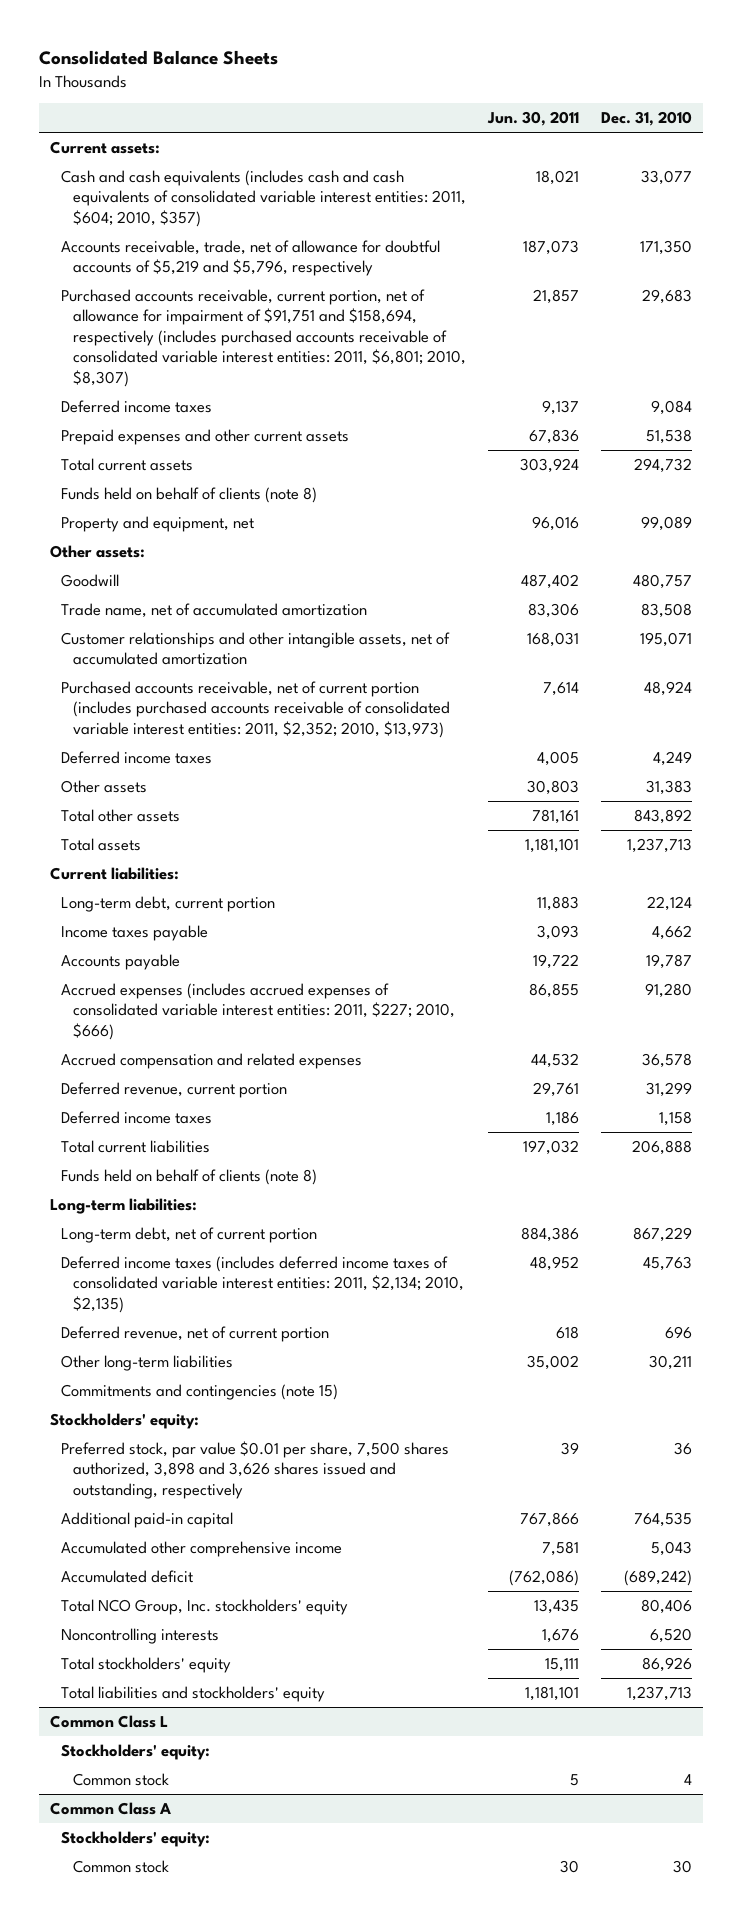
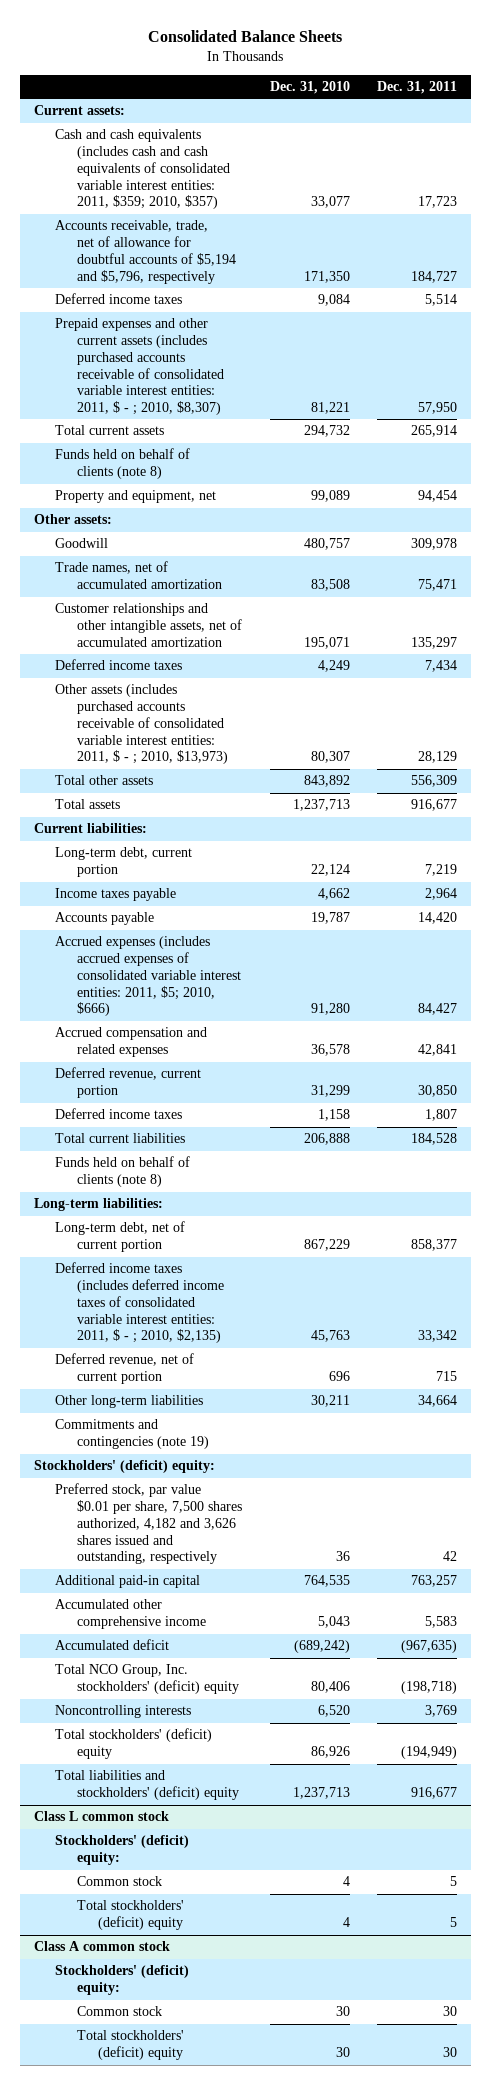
[487,111,580,127] Jun. 30, 2011 -> none
none -> [377,81,458,95] Dec. 31, 2011
[61,288,467,387] Purchased accounts receivable, current portion, net of allowance for impairment of $91,751 and $158,694, respectively (includes purchased accounts receivable of consolidated variable interest entities: 2011, $6,801; 2010, $8,307) -> none
[61,169,467,227] Cash and cash equivalents (includes cash and cash equivalents of consolidated variable interest entities: 2011, $604; 2010, $357) -> [55,129,230,210] Cash and cash equivalents (includes cash and cash equivalents of consolidated variable interest entities: 2011, $359; 2010, $357)
[61,239,441,277] Accounts receivable, trade, net of allowance for doubtful accounts of $5,219 and $5,796, respectively -> [55,220,236,284] Accounts receivable, trade, net of allowance for doubtful accounts of $5,194 and $5,796, respectively
[61,428,350,445] Prepaid expenses and other current assets -> [55,318,224,416] Prepaid expenses and other current assets (includes purchased accounts receivable of consolidated variable interest entities: 2011, $ - ; 2010, $8,307)
[646,428,693,444] 51,538 -> [310,402,350,415] 81,221
[61,602,368,618] Trade name, net of accumulated amortization -> [55,561,222,590] Trade names, net of accumulated amortization
[61,680,451,738] Purchased accounts receivable, net of current portion (includes purchased accounts receivable of consolidated variable interest entities: 2011, $2,352; 2010, $13,973) -> none
[61,779,148,793] Other assets -> none
none -> [55,684,228,765] Other assets (includes purchased accounts receivable of consolidated variable interest entities: 2011, $ - ; 2010, $13,973)
[61,982,456,1040] Accrued expenses (includes accrued expenses of consolidated variable interest entities: 2011, $227; 2010, $666) -> [55,936,241,1017] Accrued expenses (includes accrued expenses of consolidated variable interest entities: 2011, $5; 2010, $666)
[61,1255,465,1313] Deferred income taxes (includes deferred income taxes of consolidated variable interest entities: 2011, $2,134; 2010, $2,135) -> [55,1262,224,1344] Deferred income taxes (includes deferred income taxes of consolidated variable interest entities: 2011, $ - ; 2010, $2,135)
[61,1383,339,1400] Commitments and contingencies (note 15) -> [55,1419,209,1450] Commitments and contingencies (note 19)
[49,1412,199,1429] Stockholders' equity: -> [33,1460,215,1474] Stockholders' (deficit) equity:
[61,1440,450,1499] Preferred stock, par value $0.01 per share, 7,500 shares authorized, 3,898 and 3,626 shares issued and outstanding, respectively -> [55,1483,242,1565] Preferred stock, par value $0.01 per share, 7,500 shares authorized, 4,182 and 3,626 shares issued and outstanding, respectively
[61,1598,349,1615] Total NCO Group, Inc. stockholders' equity -> [55,1664,239,1695] Total NCO Group, Inc. stockholders' (deficit) equity
[61,1656,232,1673] Total stockholders' equity -> [55,1728,213,1760] Total stockholders' (deficit) equity
[61,1685,326,1702] Total liabilities and stockholders' equity -> [55,1770,239,1801] Total liabilities and stockholders' (deficit) equity
[49,1714,168,1728] Common Class L -> [33,1811,169,1822] Class L common stock
[61,1743,211,1760] Stockholders' equity: -> [55,1835,190,1866] Stockholders' (deficit) equity:
none -> [76,1900,184,1931] Total stockholders' (deficit) equity
[49,1801,171,1815] Common Class A -> [33,1941,170,1952] Class A common stock
[61,1830,211,1847] Stockholders' equity: -> [55,1965,190,1996] Stockholders' (deficit) equity:
none -> [76,2030,184,2061] Total stockholders' (deficit) equity

